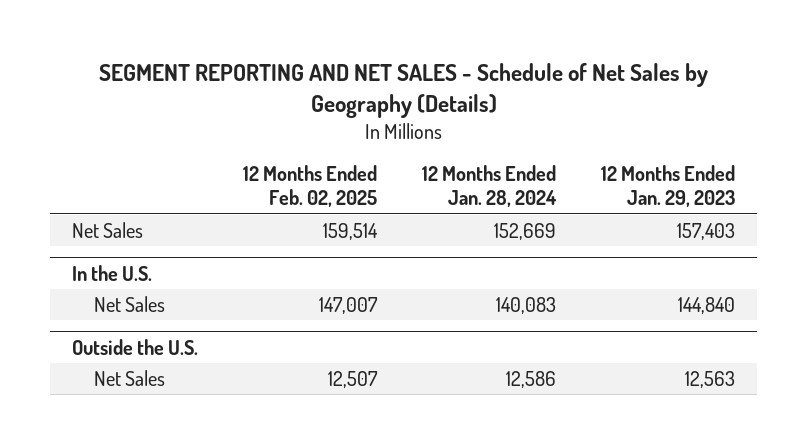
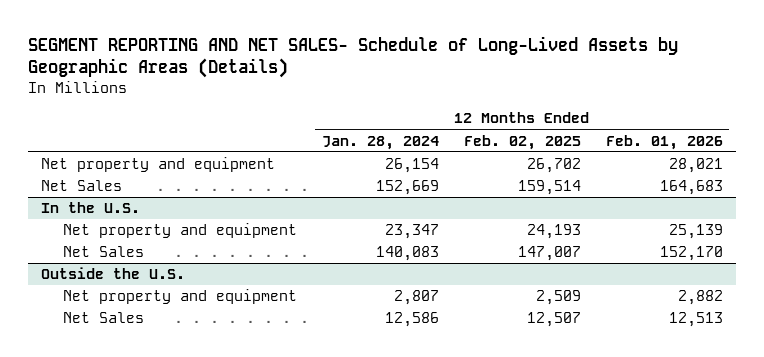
[98,62,708,118] SEGMENT REPORTING AND NET SALES - Schedule of Net Sales by Geography (Details) -> [28,35,679,79] SEGMENT REPORTING AND NET SALES- Schedule of Long-Lived Assets by Geographic Areas (Details)
[600,165,735,208] 12 Months Ended Jan. 29, 2023 -> none
none -> [605,134,723,150] Feb. 01, 2026
none -> [40,157,275,173] Net property and equipment
none -> [62,223,297,239] Net property and equipment
none -> [62,289,297,305] Net property and equipment

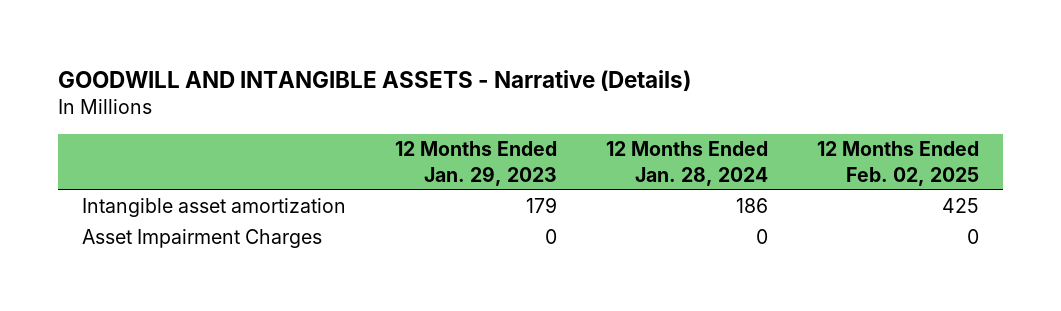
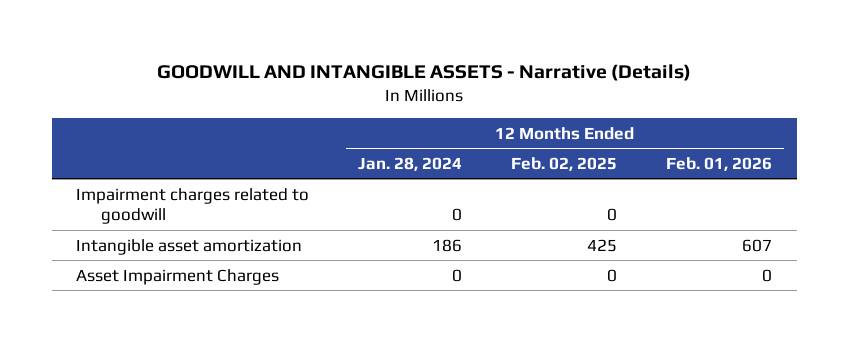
[395,141,558,186] 12 Months Ended Jan. 29, 2023 -> none
none -> [666,156,773,171] Feb. 01, 2026
none -> [76,187,310,225] Impairment charges related to goodwill

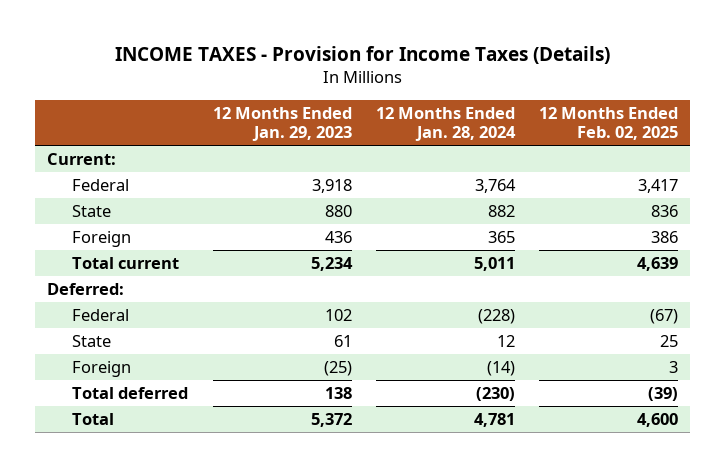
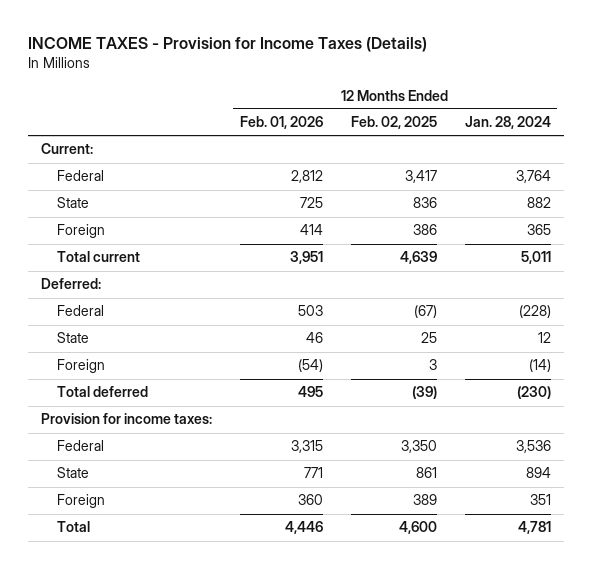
[212,106,352,141] 12 Months Ended Jan. 29, 2023 -> none
none -> [240,116,324,130] Feb. 01, 2026
none -> [41,413,213,425] Provision for income taxes:
none -> [56,440,104,452] Federal
none -> [56,467,89,479] State
none -> [56,494,105,509] Foreign

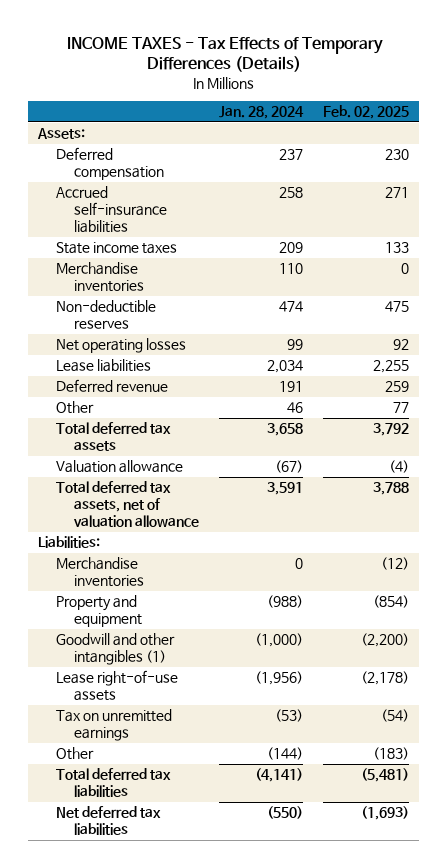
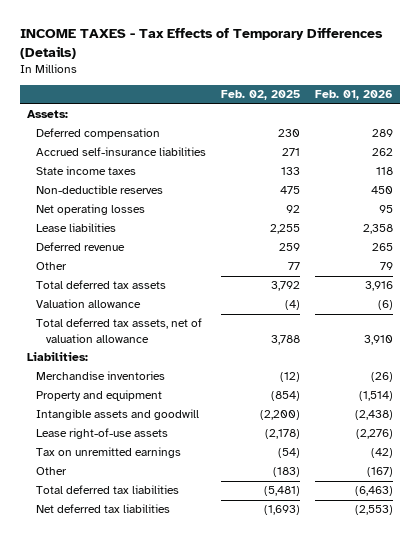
[219,105,305,119] Jan. 28, 2024 -> none
none -> [314,90,393,101] Feb. 01, 2026
[55,262,144,293] Merchandise inventories -> none
[55,633,175,666] Goodwill and other intangibles (1) -> [36,409,200,421] Intangible assets and goodwill

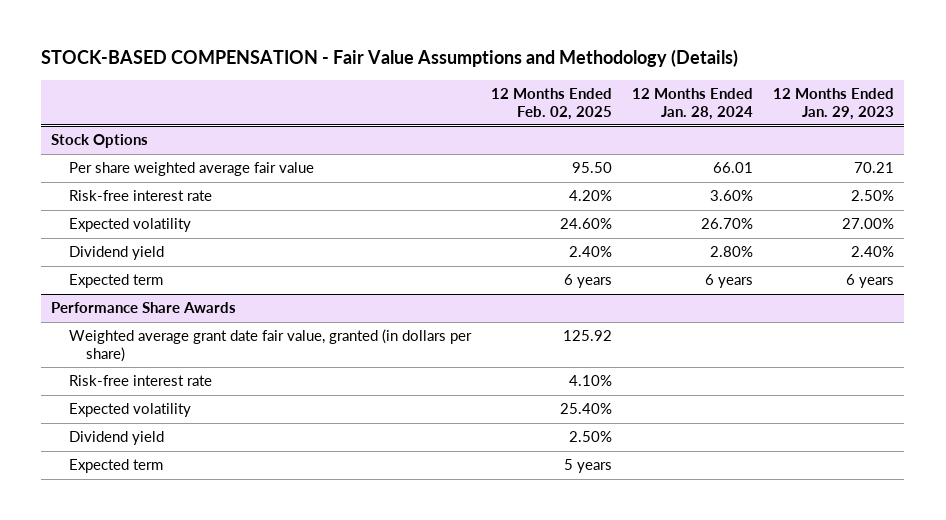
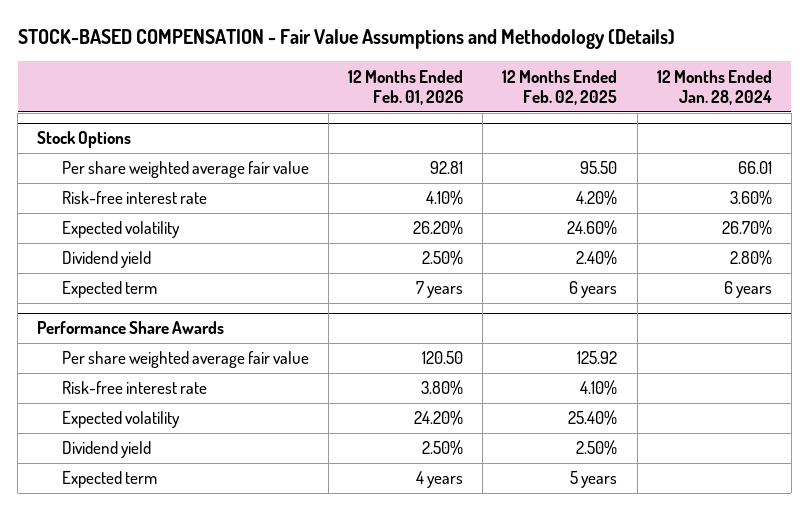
[773,87,895,120] 12 Months Ended Jan. 29, 2023 -> none
none -> [348,69,464,106] 12 Months Ended Feb. 01, 2026
[68,329,472,362] Weighted average grant date fair value, granted (in dollars per share) -> [61,351,309,369] Per share weighted average fair value

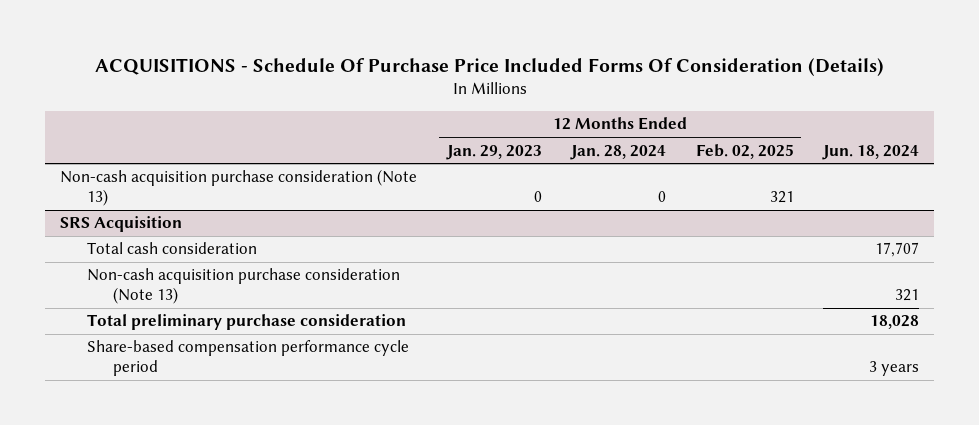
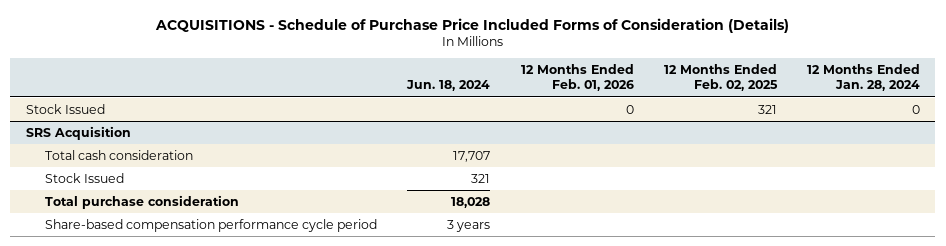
[94,57,884,76] ACQUISITIONS - Schedule Of Purchase Price Included Forms Of Consideration (Details) -> [154,17,789,33] ACQUISITIONS - Schedule of Purchase Price Included Forms of Consideration (Details)
[445,144,542,160] Jan. 29, 2023 -> none
none -> [520,64,634,92] 12 Months Ended Feb. 01, 2026
[60,169,418,207] Non-cash acquisition purchase consideration (Note 13) -> [25,103,105,114] Stock Issued
[86,268,400,305] Non-cash acquisition purchase consideration (Note 13) -> [45,172,125,183] Stock Issued
[86,314,406,331] Total preliminary purchase consideration -> [45,194,240,209] Total purchase consideration

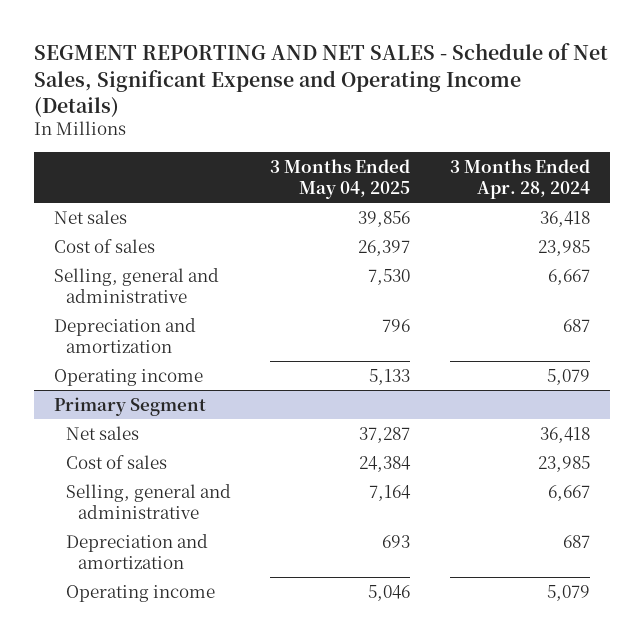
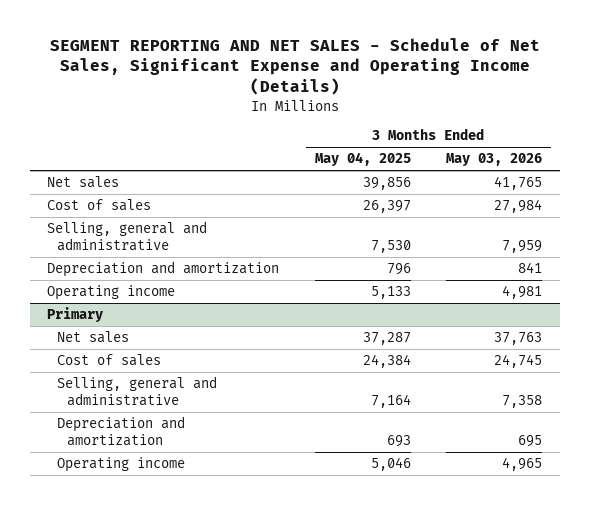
[450,158,591,200] 3 Months Ended Apr. 28, 2024 -> none
none -> [445,153,542,167] May 03, 2026
[54,396,207,416] Primary Segment -> [47,307,104,323] Primary

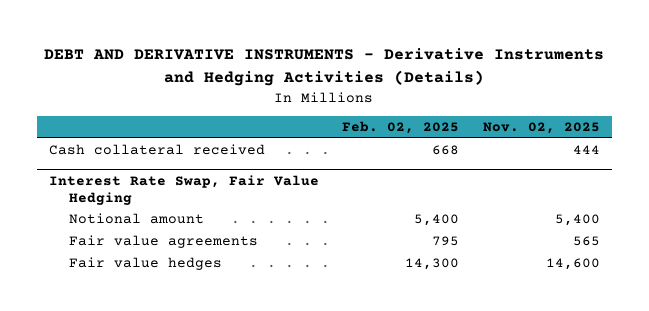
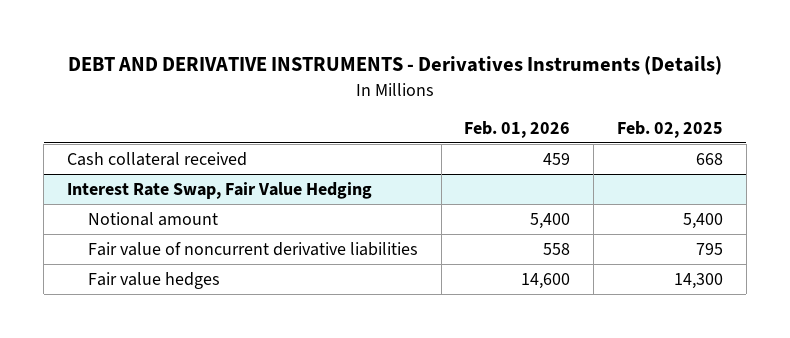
[44,48,605,86] DEBT AND DERIVATIVE INSTRUMENTS - Derivative Instruments and Hedging Activities (Details) -> [68,56,723,76] DEBT AND DERIVATIVE INSTRUMENTS - Derivatives Instruments (Details)
[482,122,600,135] Nov. 02, 2025 -> none
none -> [464,121,571,139] Feb. 01, 2026
[69,235,259,249] Fair value agreements -> [87,241,418,256] Fair value of noncurrent derivative liabilities

